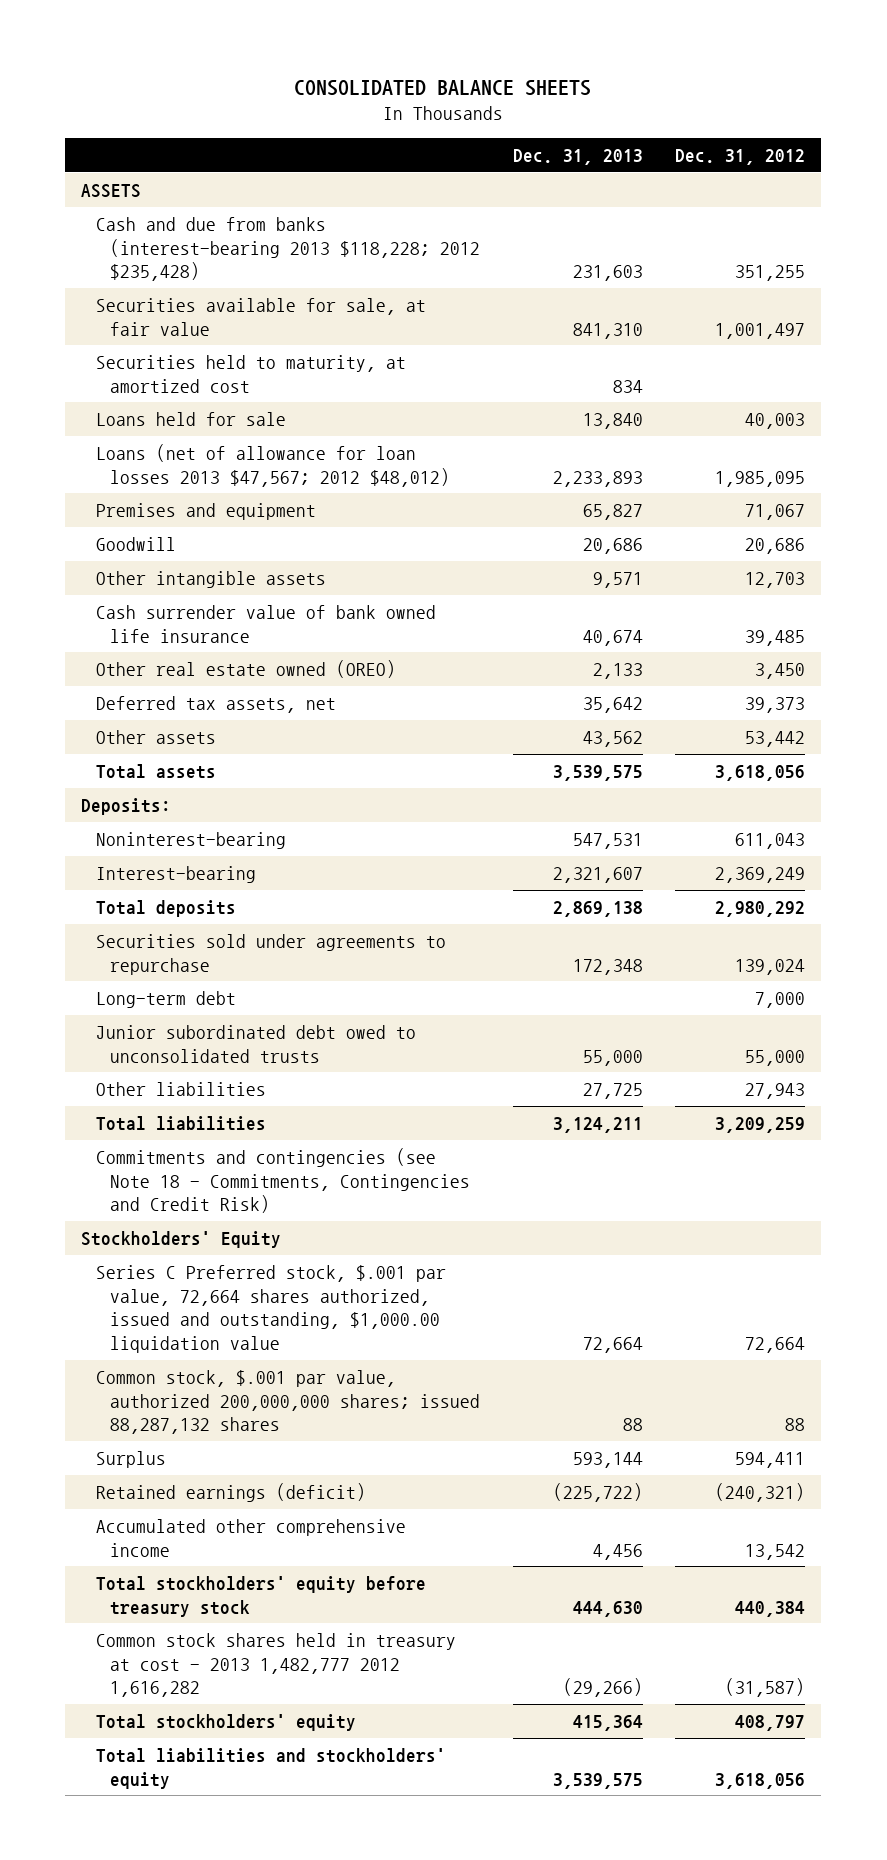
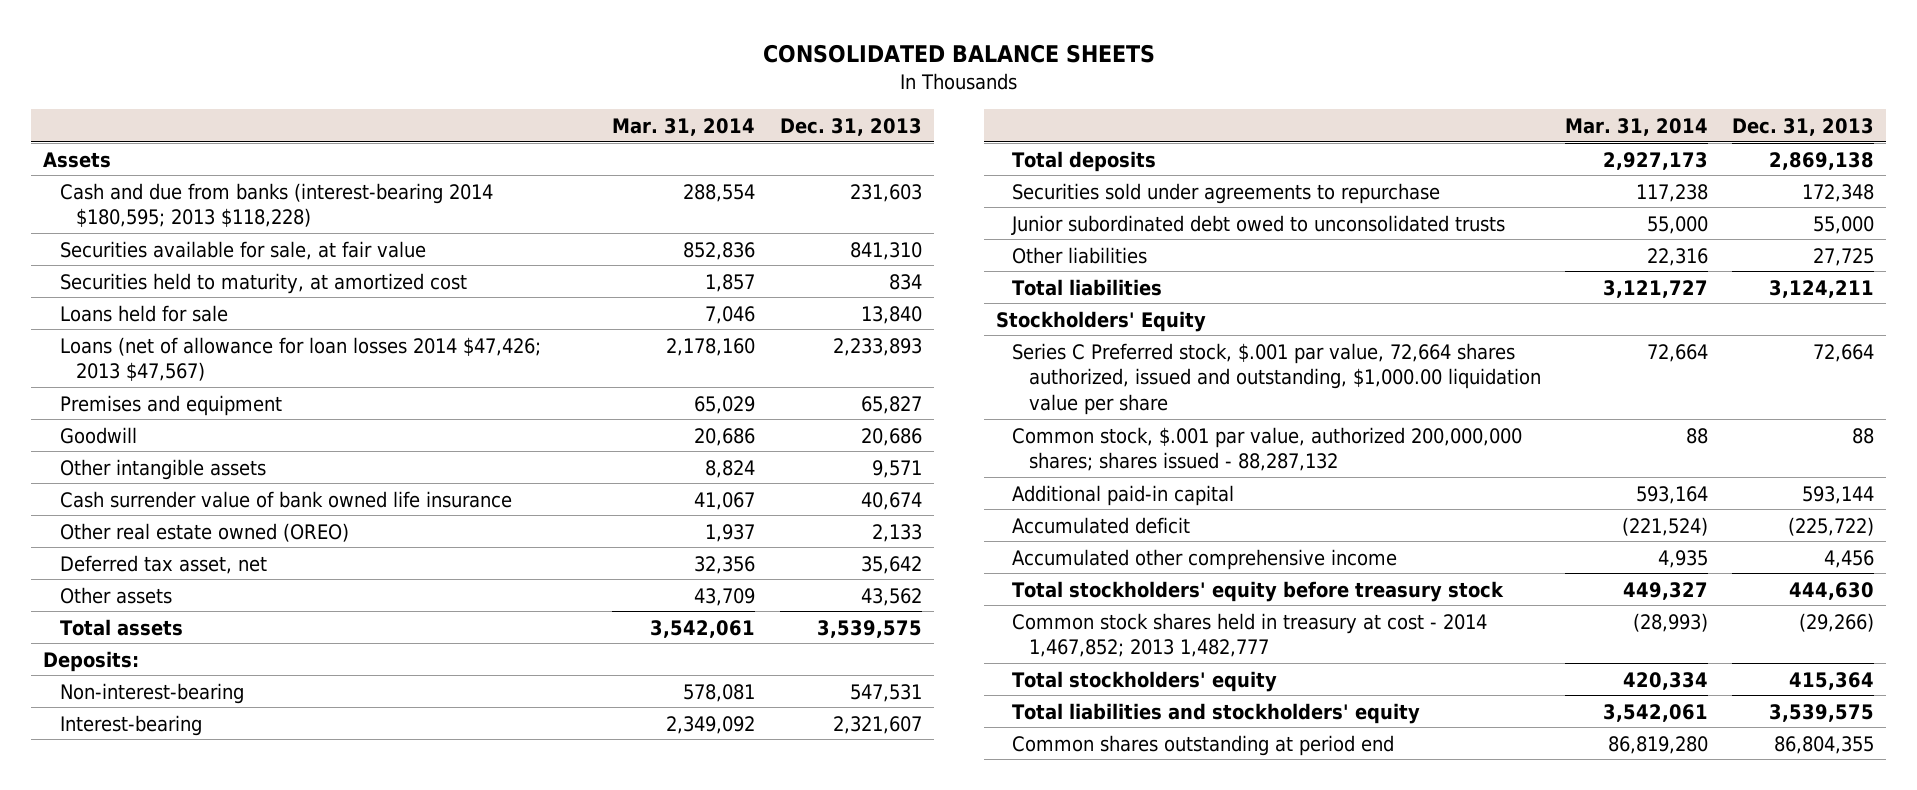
[675,149,806,166] Dec. 31, 2012 -> none
none -> [612,117,756,136] Mar. 31, 2014
[81,183,142,198] ASSETS -> [43,151,112,168] Assets
[95,216,481,282] Cash and due from banks (interest-bearing 2013 $118,228; 2012 $235,428) -> [59,182,493,228] Cash and due from banks (interest-bearing 2014 $180,595; 2013 $118,228)
[95,443,451,487] Loans (net of allowance for loan losses 2013 $47,567; 2012 $48,012) -> [59,336,541,382] Loans (net of allowance for loan losses 2014 $47,426; 2013 $47,567)
[95,695,336,713] Deferred tax assets, net -> [59,554,267,574] Deferred tax asset, net
[95,831,286,849] Noninterest-bearing -> [59,682,244,704] Non-interest-bearing
[95,990,236,1008] Long-term debt -> none
[95,1147,471,1214] Commitments and contingencies (see Note 18 - Commitments, Contingencies and Credit Risk) -> none
[95,1264,446,1353] Series C Preferred stock, $.001 par value, 72,664 shares authorized, issued and outstanding, $1,000.00 liquidation value -> [1012,342,1542,415] Series C Preferred stock, $.001 par value, 72,664 shares authorized, issued and outstanding, $1,000.00 liquidation value per share
[95,1369,481,1435] Common stock, $.001 par value, authorized 200,000,000 shares; issued 88,287,132 shares -> [1012,426,1523,472] Common stock, $.001 par value, authorized 200,000,000 shares; shares issued - 88,287,132
[95,1450,166,1468] Surplus -> [1012,484,1235,506] Additional paid-in capital
[95,1482,366,1502] Retained earnings (deficit) -> [1012,516,1191,534] Accumulated deficit
[95,1632,456,1698] Common stock shares held in treasury at cost - 2013 1,482,777 2012 1,616,282 -> [1012,612,1488,658] Common stock shares held in treasury at cost - 2014 1,467,852; 2013 1,482,777
none -> [1012,734,1395,756] Common shares outstanding at period end

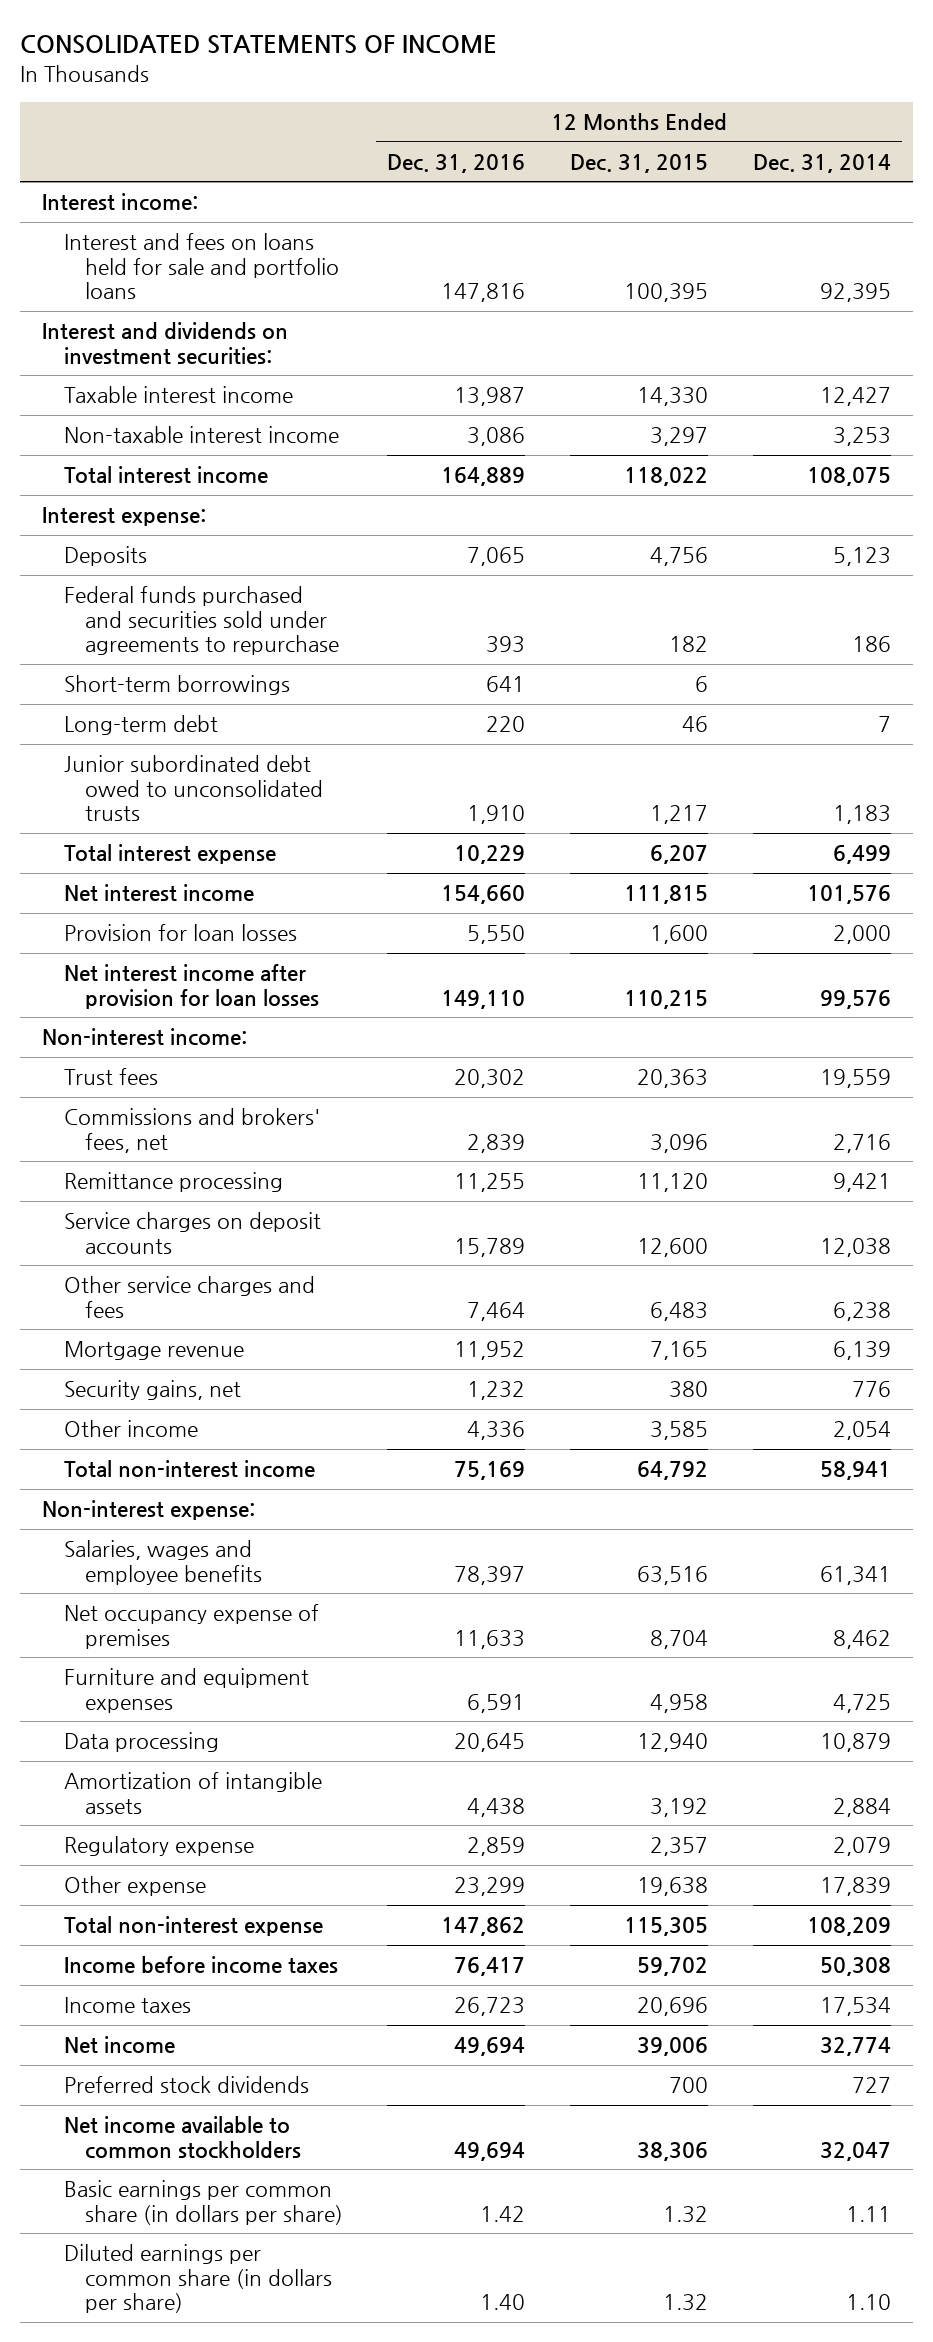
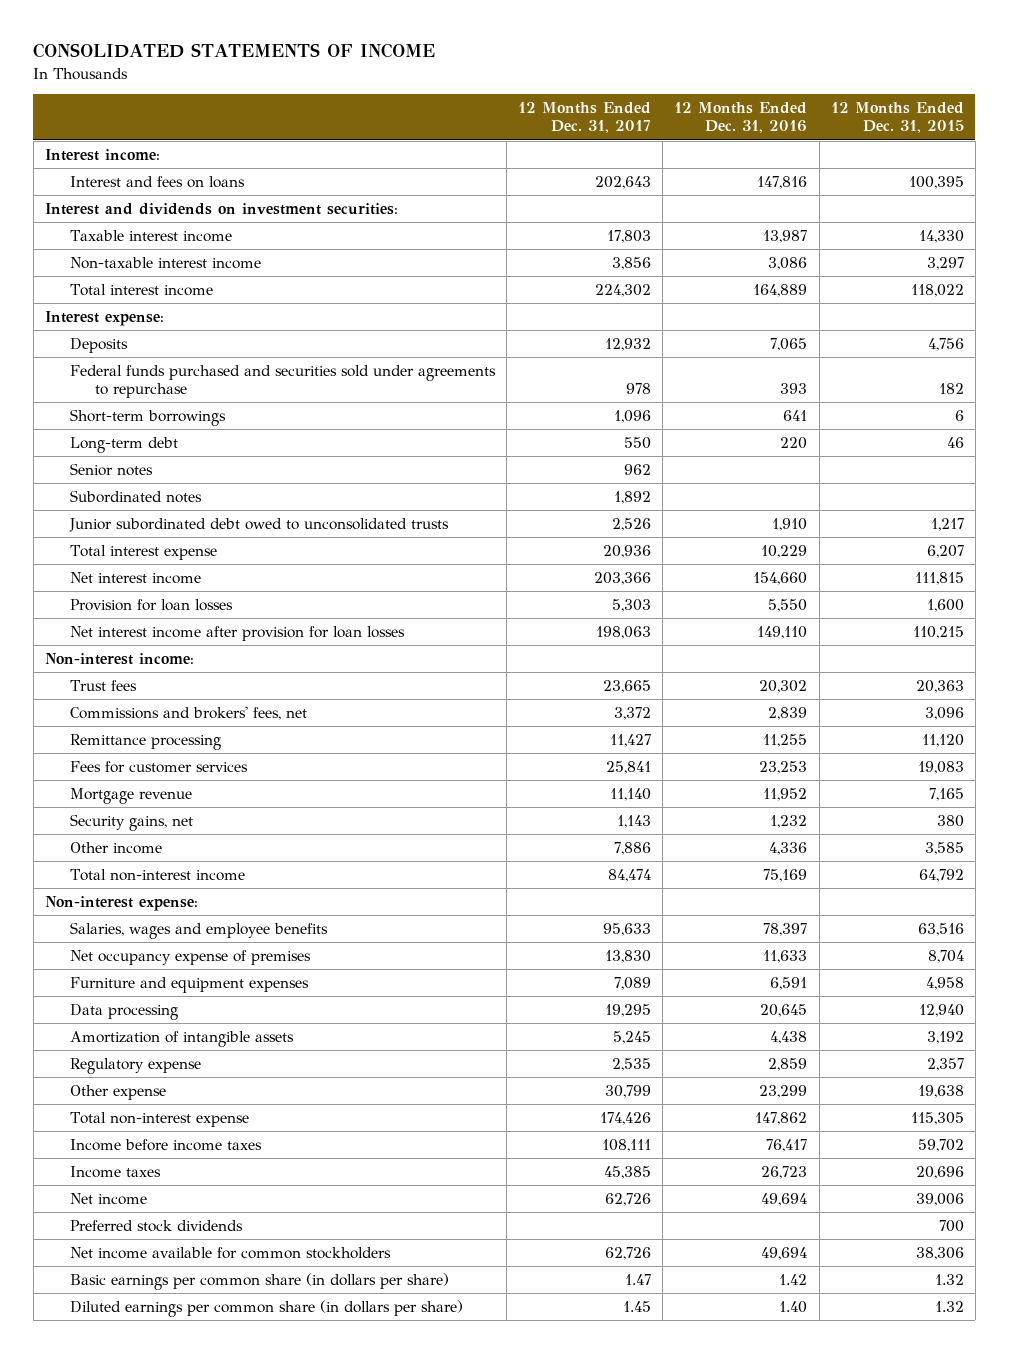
[752,153,891,173] Dec. 31, 2014 -> none
none -> [518,102,652,134] 12 Months Ended Dec. 31, 2017
[63,233,339,300] Interest and fees on loans held for sale and portfolio loans -> [69,175,245,188] Interest and fees on loans
none -> [69,462,153,476] Senior notes
none -> [69,489,202,503] Subordinated notes
[63,1212,321,1254] Service charges on deposit accounts -> none
[63,1276,315,1318] Other service charges and fees -> none
none -> [69,760,248,773] Fees for customer services
[63,2116,301,2159] Net income available to common stockholders -> [69,1246,391,1259] Net income available for common stockholders

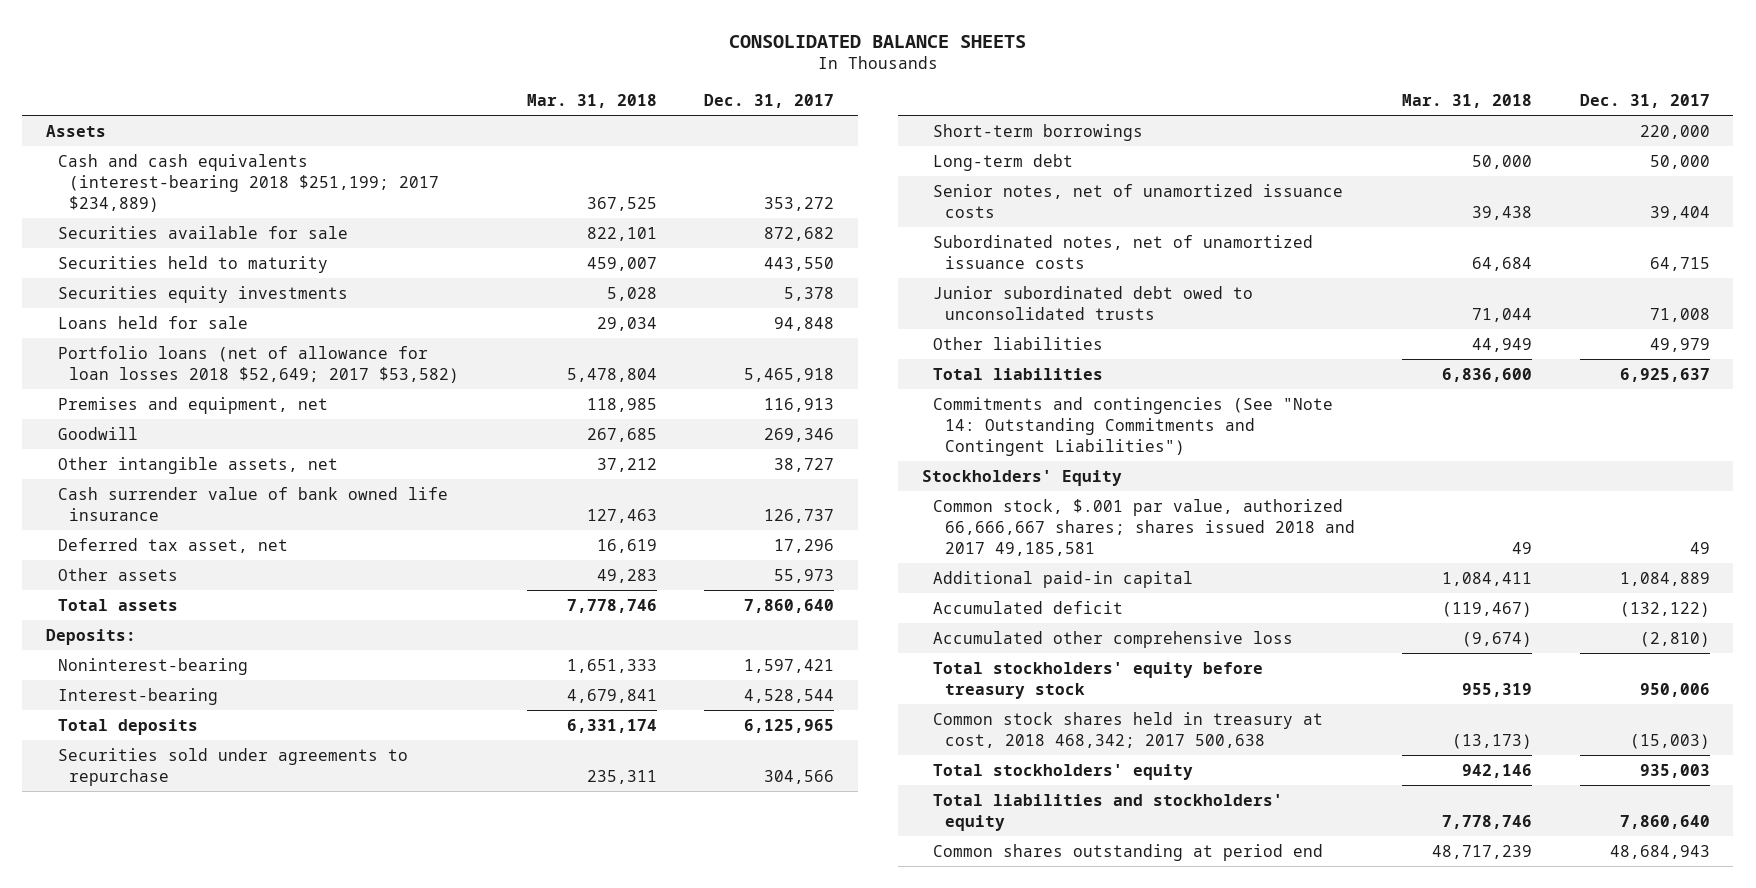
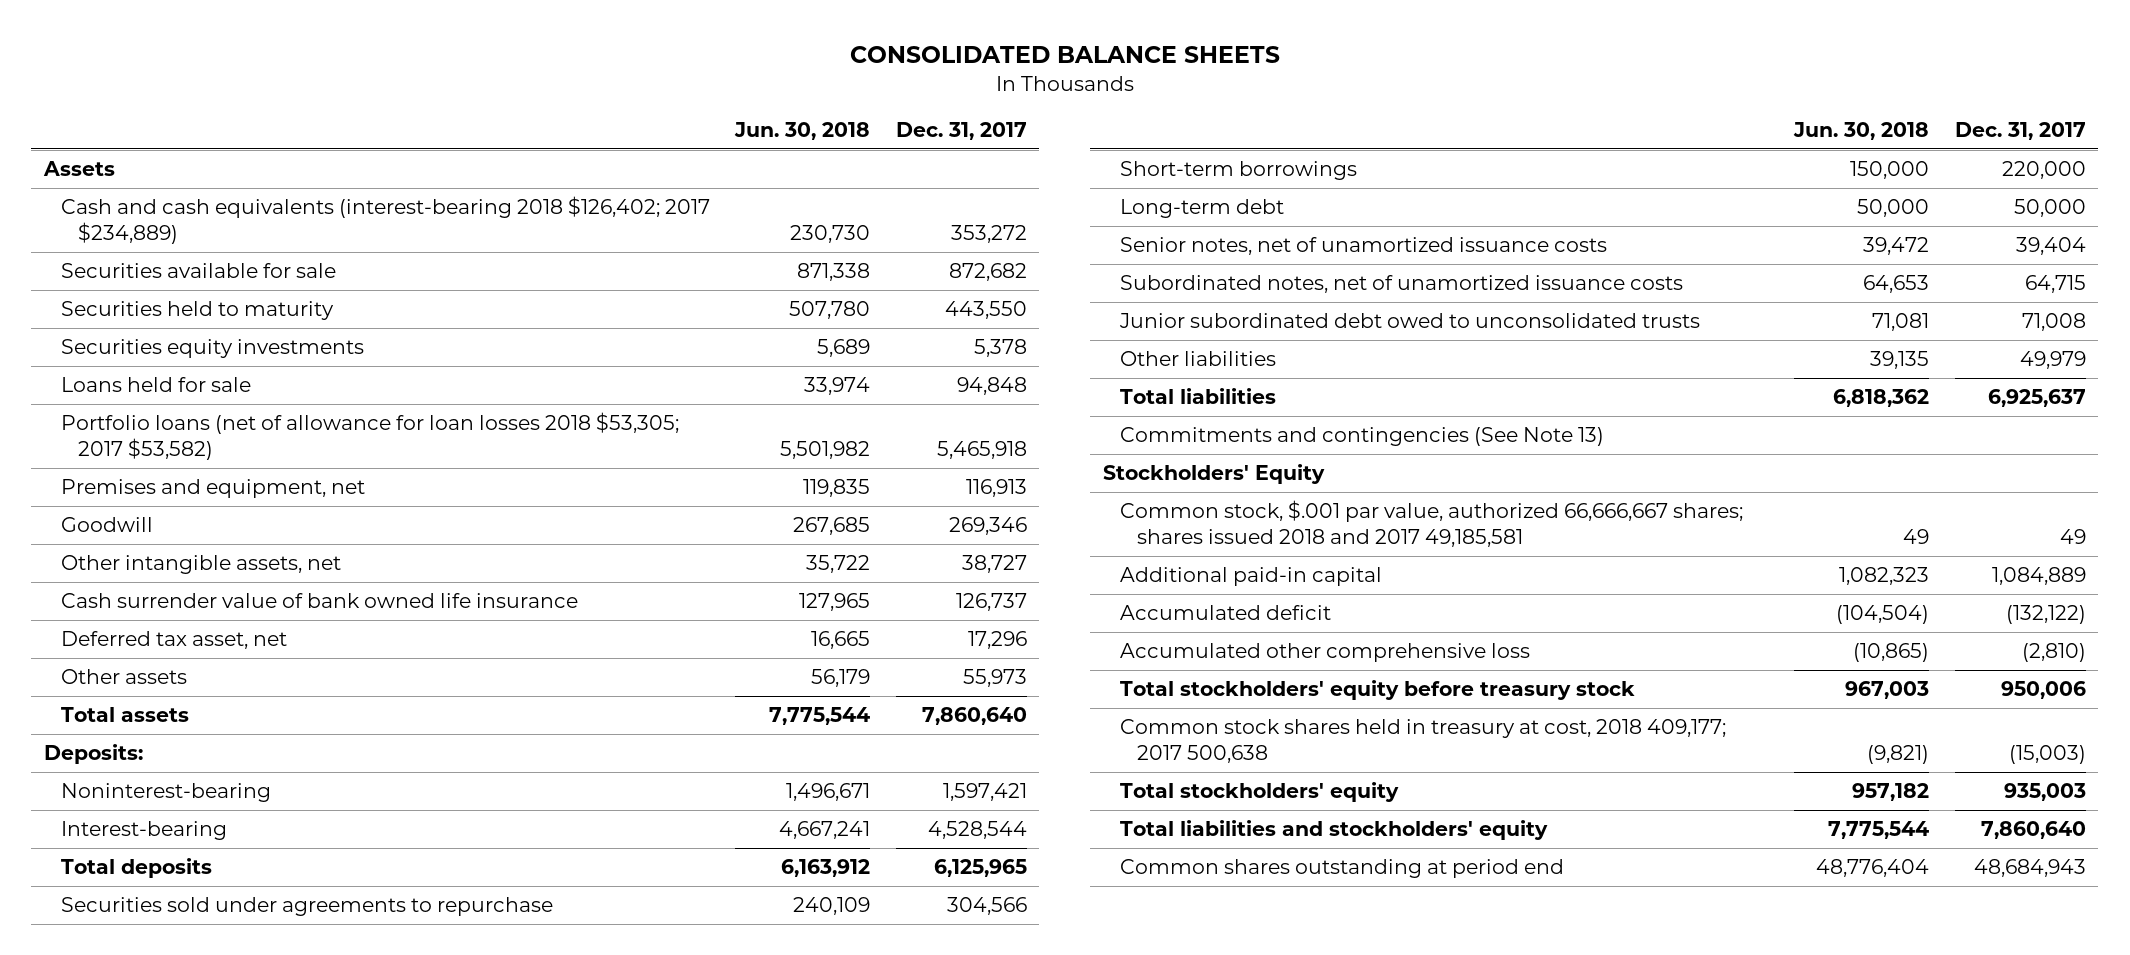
[526,94,657,109] Mar. 31, 2018 -> none
none -> [734,122,871,141] Jun. 30, 2018
[57,153,440,212] Cash and cash equivalents (interest-bearing 2018 $251,199; 2017 $234,889) -> [60,196,710,245] Cash and cash equivalents (interest-bearing 2018 $126,402; 2017 $234,889)
[57,345,460,383] Portfolio loans (net of allowance for loan losses 2018 $52,649; 2017 $53,582) -> [60,412,679,461] Portfolio loans (net of allowance for loan losses 2018 $53,305; 2017 $53,582)
[933,396,1334,456] Commitments and contingencies (See "Note 14: Outstanding Commitments and Contingent Liabilities") -> [1119,427,1604,447] Commitments and contingencies (See Note 13)
[933,711,1324,748] Common stock shares held in treasury at cost, 2018 468,342; 2017 500,638 -> [1119,719,1726,764] Common stock shares held in treasury at cost, 2018 409,177; 2017 500,638

